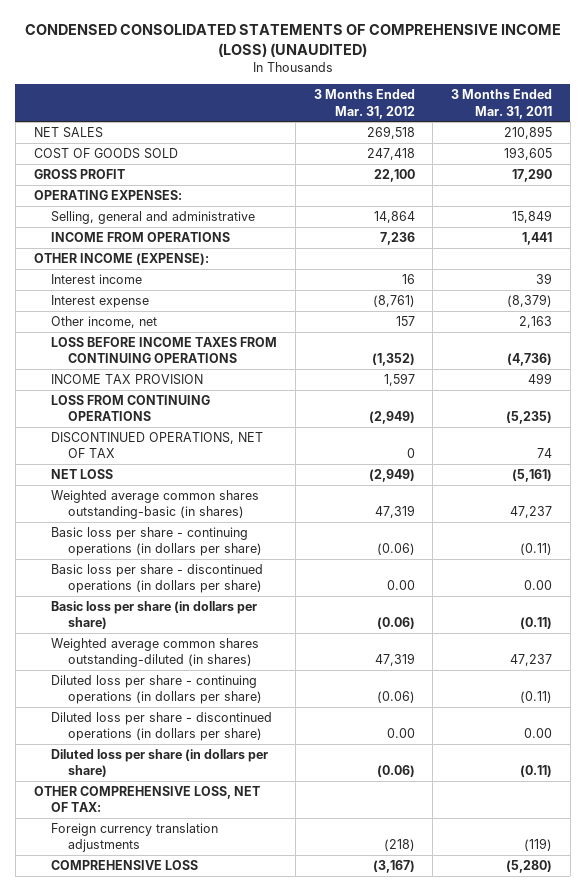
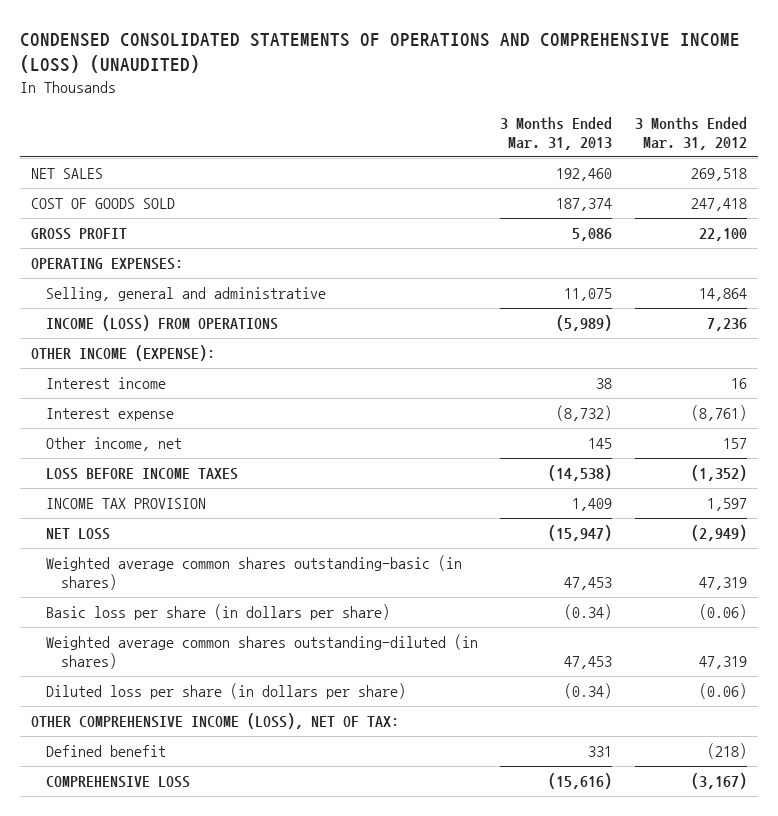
[24,23,561,57] CONDENSED CONSOLIDATED STATEMENTS OF COMPREHENSIVE INCOME (LOSS) (UNAUDITED) -> [20,33,741,74] CONDENSED CONSOLIDATED STATEMENTS OF OPERATIONS AND COMPREHENSIVE INCOME (LOSS) (UNAUDITED)
[451,89,553,119] 3 Months Ended Mar. 31, 2011 -> none
none -> [500,116,613,150] 3 Months Ended Mar. 31, 2013
[50,232,230,243] INCOME FROM OPERATIONS -> [46,315,279,332] INCOME (LOSS) FROM OPERATIONS
[50,337,277,364] LOSS BEFORE INCOME TAXES FROM CONTINUING OPERATIONS -> [46,468,239,481] LOSS BEFORE INCOME TAXES
[50,395,210,422] LOSS FROM CONTINUING OPERATIONS -> none
[50,432,263,459] DISCONTINUED OPERATIONS, NET OF TAX -> none
[50,527,263,557] Basic loss per share - continuing operations (in dollars per share) -> none
[50,564,263,594] Basic loss per share - discontinued operations (in dollars per share) -> none
[50,675,263,705] Diluted loss per share - continuing operations (in dollars per share) -> none
[50,712,272,742] Diluted loss per share - discontinued operations (in dollars per share) -> none
[33,786,260,813] OTHER COMPREHENSIVE LOSS, NET OF TAX: -> [31,713,400,730] OTHER COMPREHENSIVE INCOME (LOSS), NET OF TAX:
[50,823,218,853] Foreign currency translation adjustments -> [46,745,167,758] Defined benefit

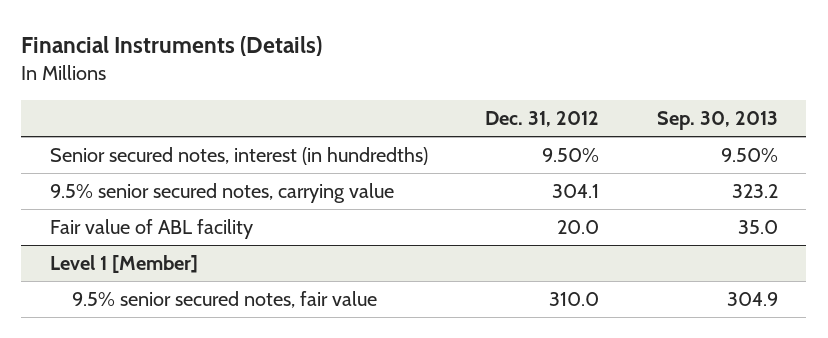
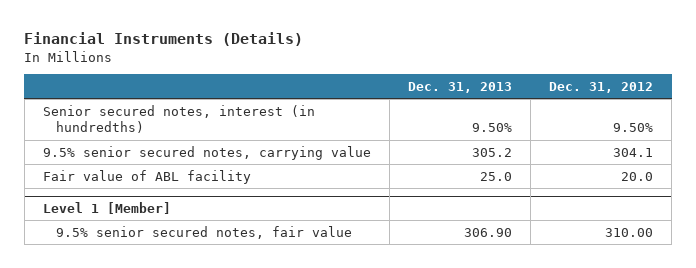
[656,111,778,131] Sep. 30, 2013 -> none
none -> [407,82,512,94] Dec. 31, 2013
[549,292,600,307] 310.0 -> [605,227,654,237] 310.00

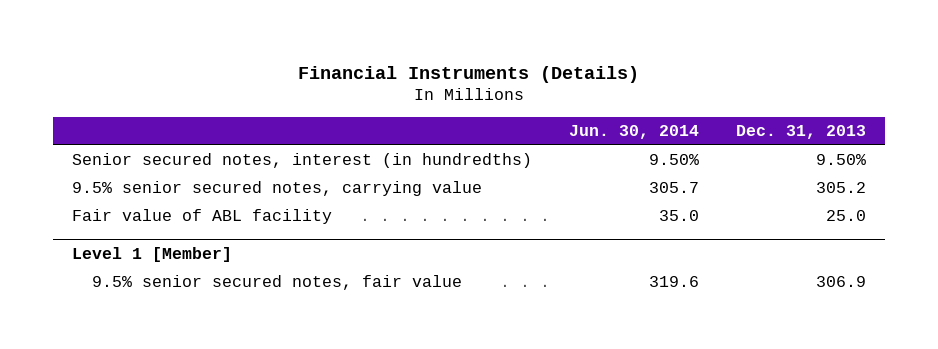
[549,82,654,94] Dec. 31, 2012 -> none
none -> [569,125,700,140] Jun. 30, 2014
[463,227,512,237] 306.90 -> [816,276,867,288] 306.9

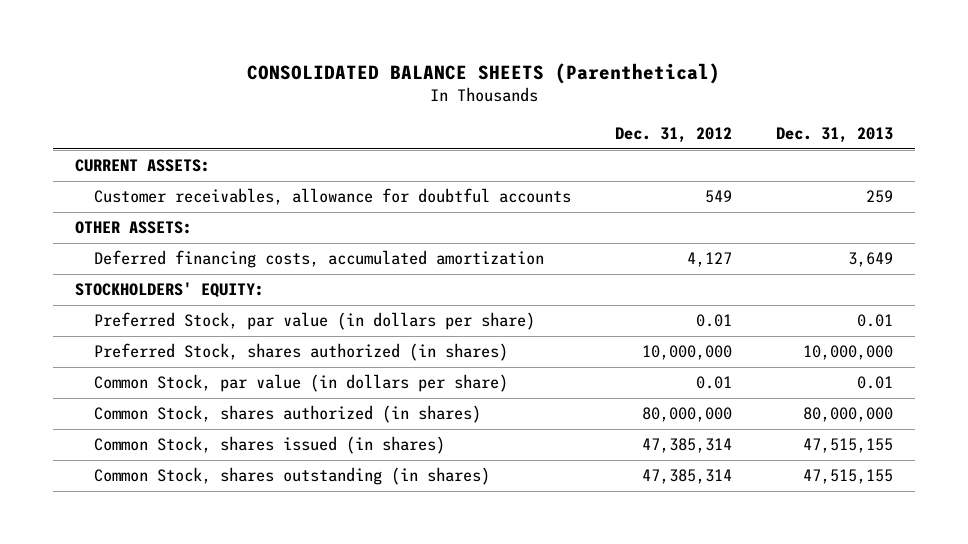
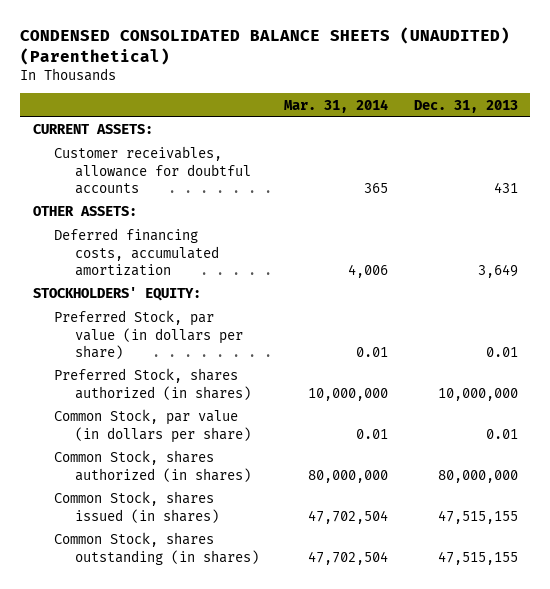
[246,62,720,84] CONSOLIDATED BALANCE SHEETS (Parenthetical) -> [19,26,510,65] CONDENSED CONSOLIDATED BALANCE SHEETS (UNAUDITED) (Parenthetical)
[615,126,733,143] Dec. 31, 2012 -> none
none -> [284,98,389,113] Mar. 31, 2014
[865,190,893,204] 259 -> [493,181,518,193] 431

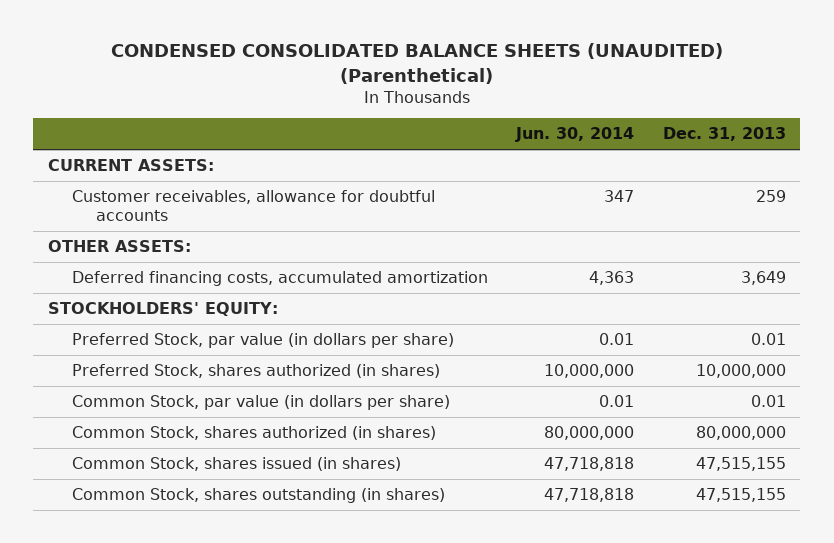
[284,98,389,113] Mar. 31, 2014 -> none
none -> [515,127,635,143] Jun. 30, 2014
[493,181,518,193] 431 -> [755,190,786,203] 259

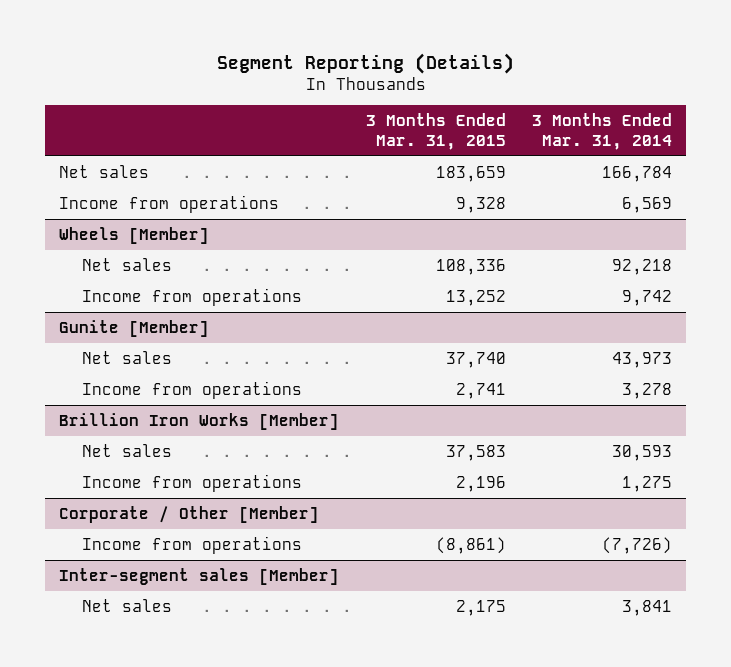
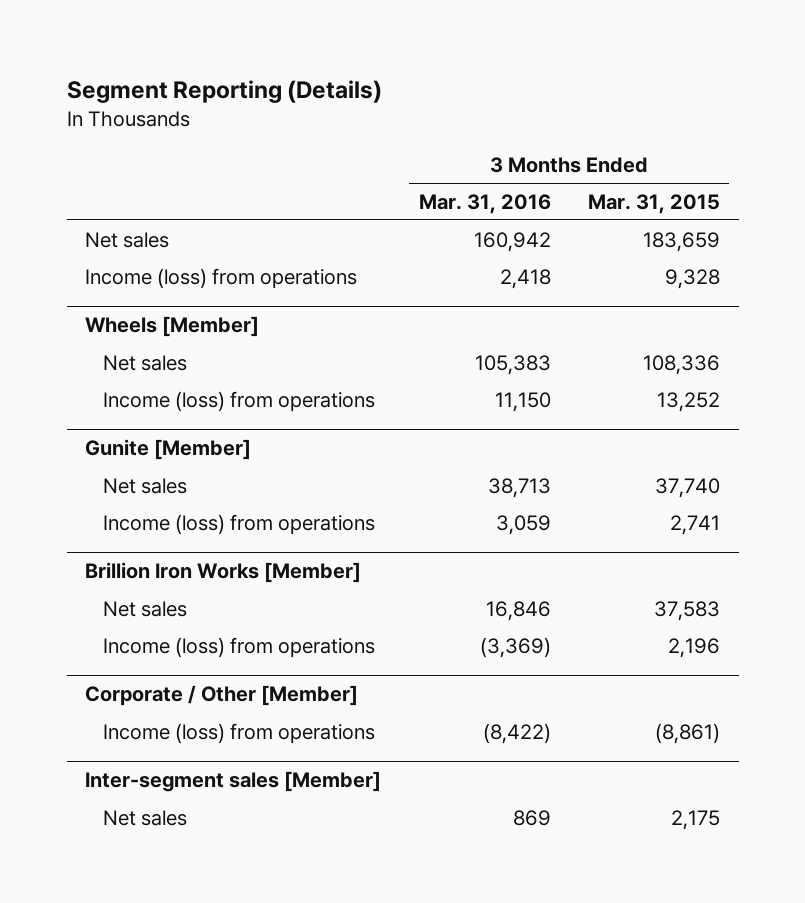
[532,113,673,150] 3 Months Ended Mar. 31, 2014 -> none
none -> [418,193,551,214] Mar. 31, 2016
[58,194,279,213] Income from operations -> [85,267,358,289] Income (loss) from operations
[82,287,303,306] Income from operations -> [103,390,376,412] Income (loss) from operations
[82,380,303,399] Income from operations -> [103,513,376,535] Income (loss) from operations
[82,473,303,492] Income from operations -> [103,636,376,658] Income (loss) from operations
[82,535,303,554] Income from operations -> [103,722,376,744] Income (loss) from operations

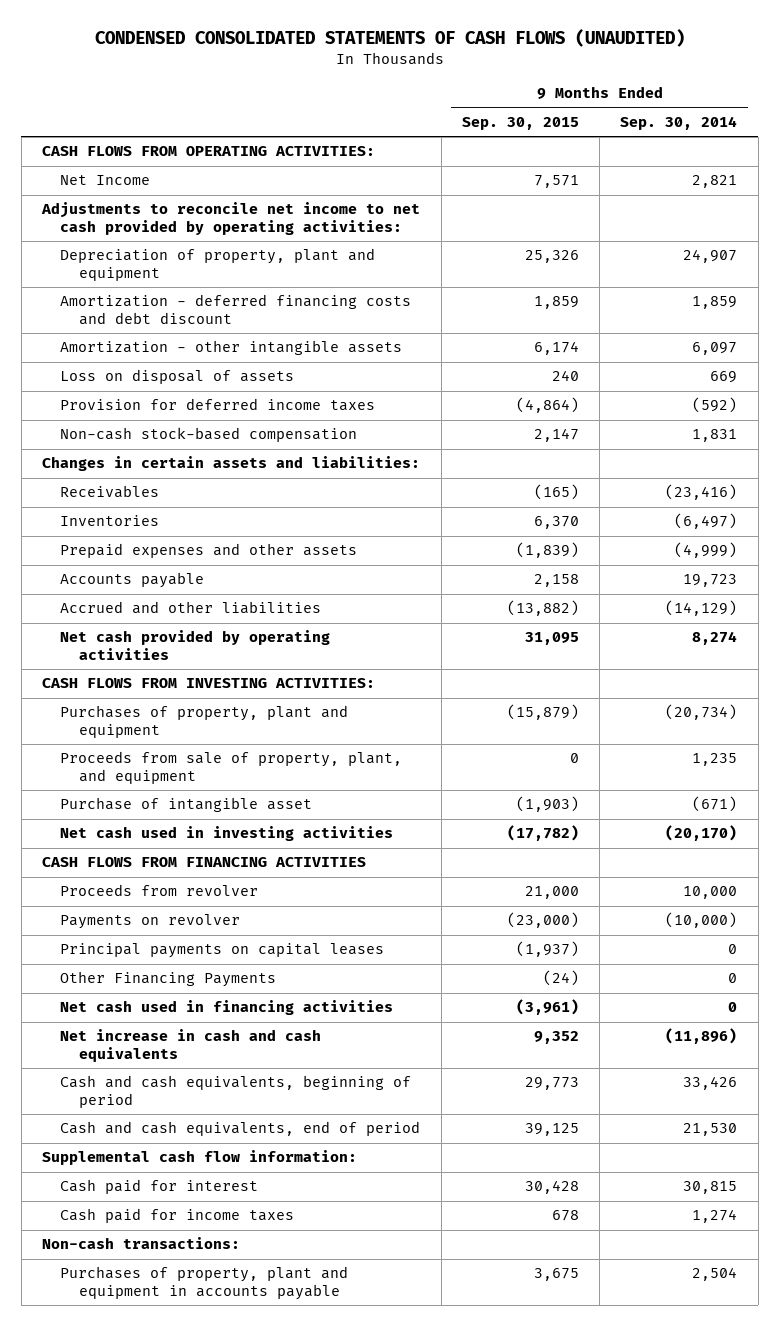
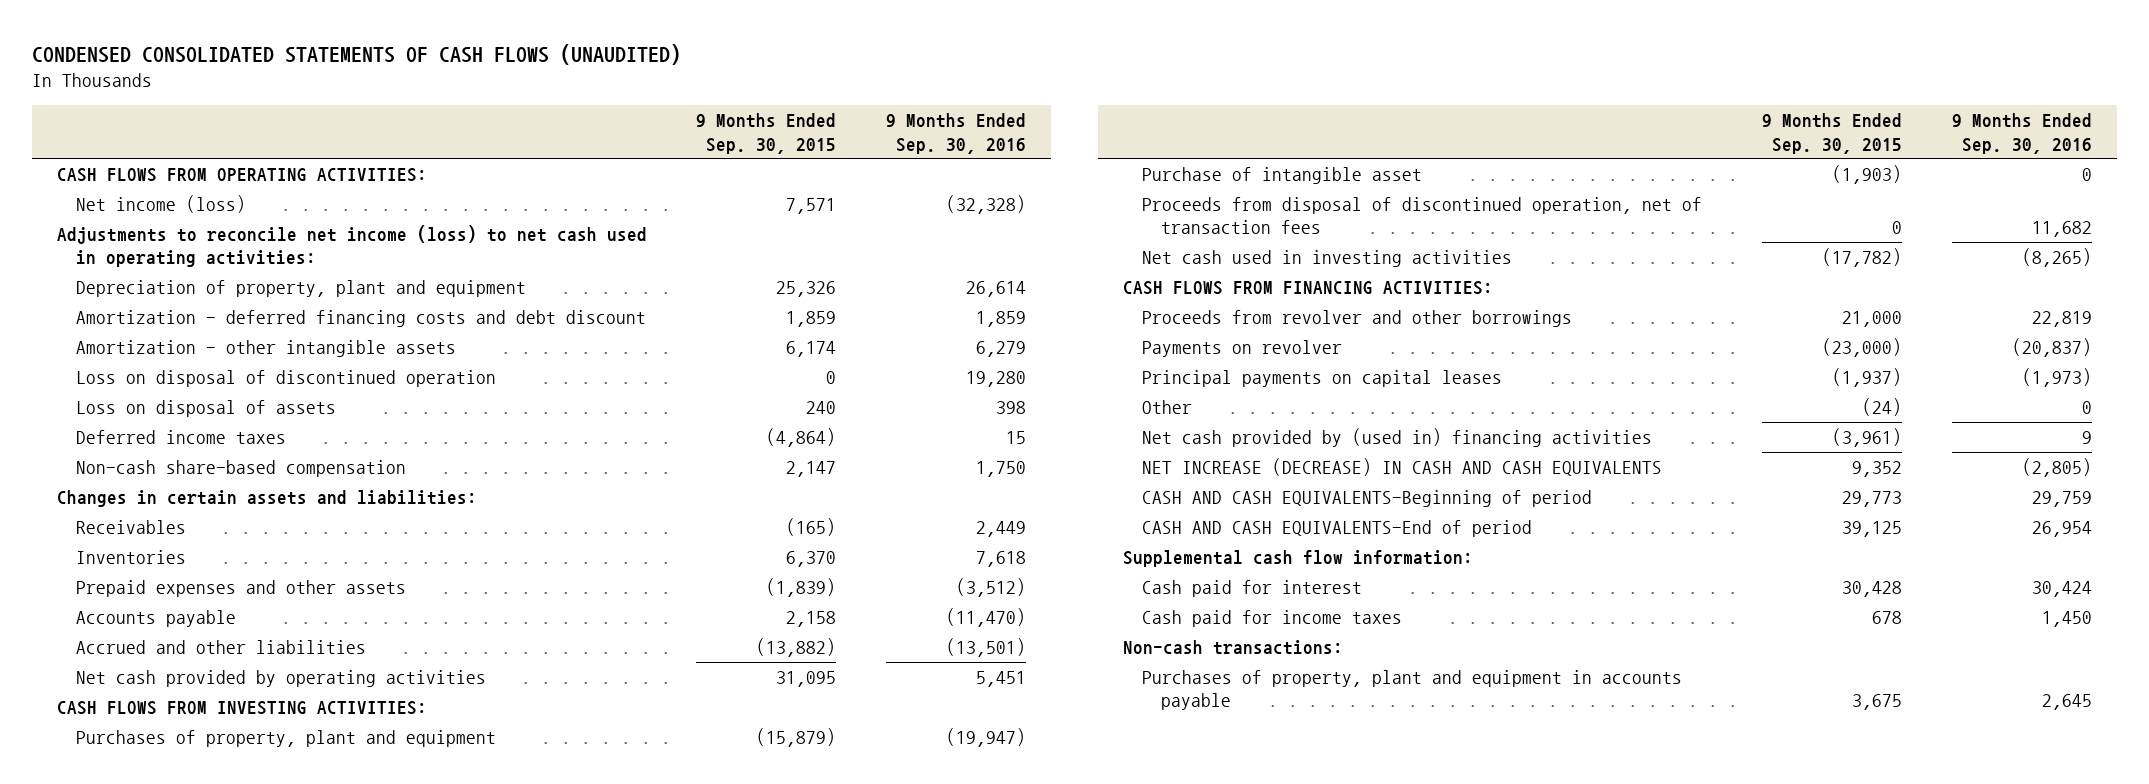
[620,115,738,130] Sep. 30, 2014 -> none
none -> [885,113,1026,154] 9 Months Ended Sep. 30, 2016
[60,175,151,186] Net Income -> [75,194,246,213] Net income (loss)
[41,202,421,236] Adjustments to reconcile net income to net cash provided by operating activities: -> [56,224,647,268] Adjustments to reconcile net income (loss) to net cash used in operating activities:
none -> [75,369,496,387] Loss on disposal of discontinued operation
[60,398,376,412] Provision for deferred income taxes -> [75,429,286,444] Deferred income taxes
[60,427,358,443] Non-cash stock-based compensation -> [75,459,406,477] Non-cash share-based compensation
[60,751,403,785] Proceeds from sale of property, plant, and equipment -> none
none -> [1141,196,1702,235] Proceeds from disposal of discontinued operation, net of transaction fees
[42,857,367,868] CASH FLOWS FROM FINANCING ACTIVITIES -> [1122,280,1493,295] CASH FLOWS FROM FINANCING ACTIVITIES:
[60,884,259,897] Proceeds from revolver -> [1141,309,1572,327] Proceeds from revolver and other borrowings
[60,971,277,988] Other Financing Payments -> none
none -> [1141,399,1192,414] Other
[60,1000,394,1016] Net cash used in financing activities -> [1141,427,1652,447] Net cash provided by (used in) financing activities
[60,1029,322,1063] Net increase in cash and cash equivalents -> [1141,457,1662,476] NET INCREASE (DECREASE) IN CASH AND CASH EQUIVALENTS
[60,1075,412,1109] Cash and cash equivalents, beginning of period -> [1141,489,1592,507] CASH AND CASH EQUIVALENTS-Beginning of period
[60,1121,421,1137] Cash and cash equivalents, end of period -> [1141,519,1532,537] CASH AND CASH EQUIVALENTS-End of period

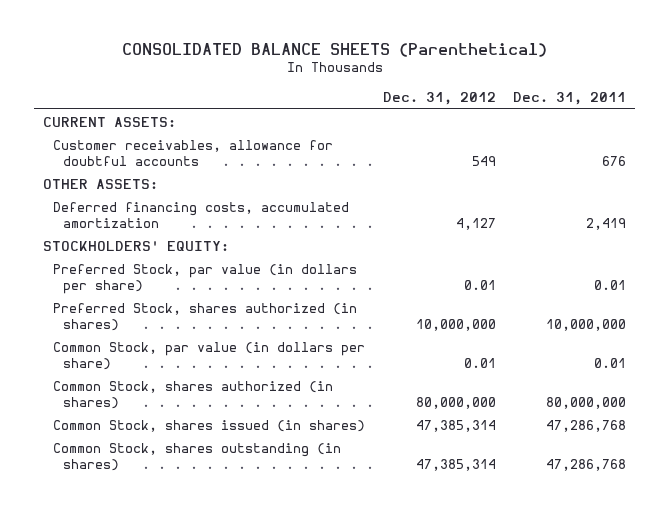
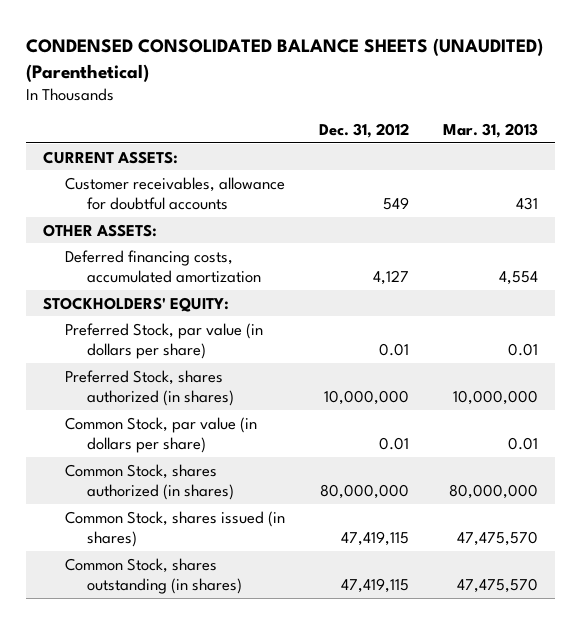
[121,42,547,57] CONSOLIDATED BALANCE SHEETS (Parenthetical) -> [25,37,543,82] CONDENSED CONSOLIDATED BALANCE SHEETS (UNAUDITED) (Parenthetical)
[513,91,627,105] Dec. 31, 2011 -> none
none -> [442,123,538,139] Mar. 31, 2013
[415,419,496,432] 47,385,314 -> [341,531,410,547] 47,419,115
[415,458,496,471] 47,385,314 -> [341,578,410,594] 47,419,115

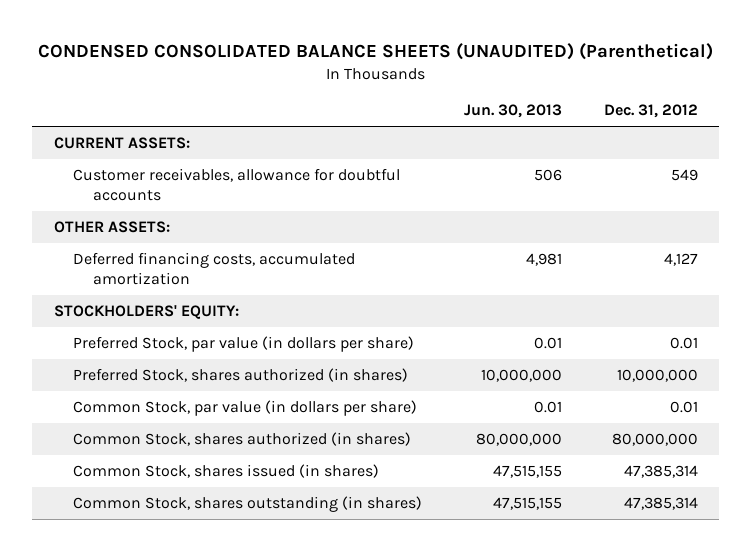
[442,123,538,139] Mar. 31, 2013 -> none
none -> [464,104,563,119] Jun. 30, 2013
[341,531,410,547] 47,419,115 -> [624,464,699,478] 47,385,314
[341,578,410,594] 47,419,115 -> [624,496,699,510] 47,385,314

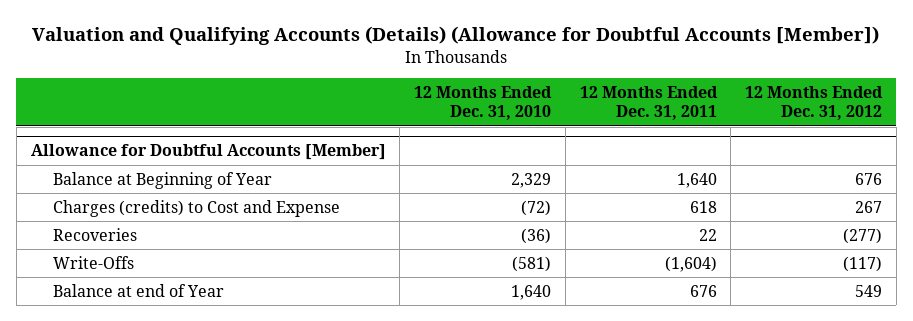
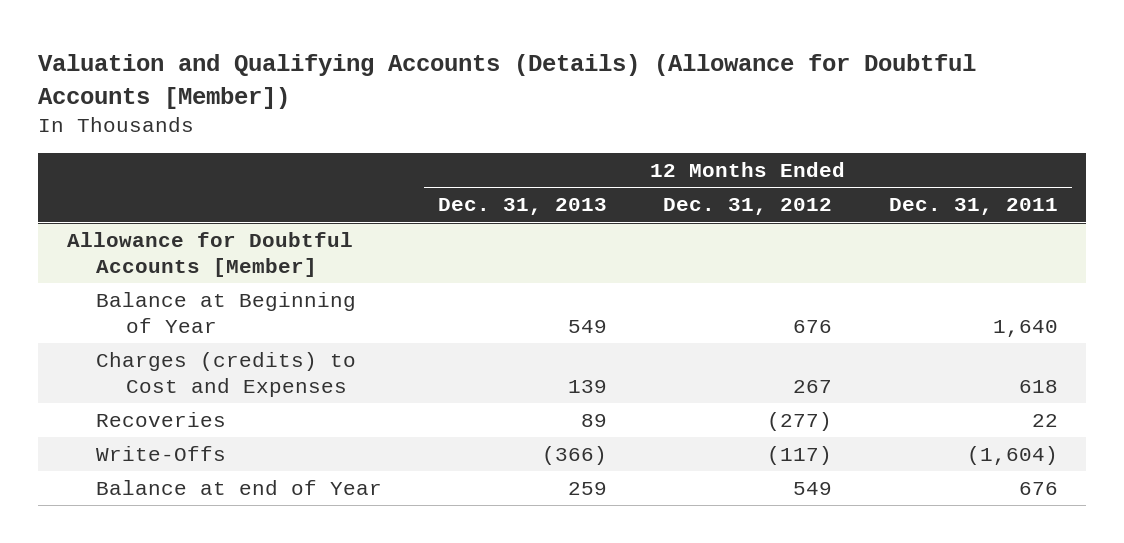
[414,86,553,121] 12 Months Ended Dec. 31, 2010 -> none
none -> [438,198,608,216] Dec. 31, 2013
[53,199,341,217] Charges (credits) to Cost and Expense -> [96,352,357,398] Charges (credits) to Cost and Expenses

